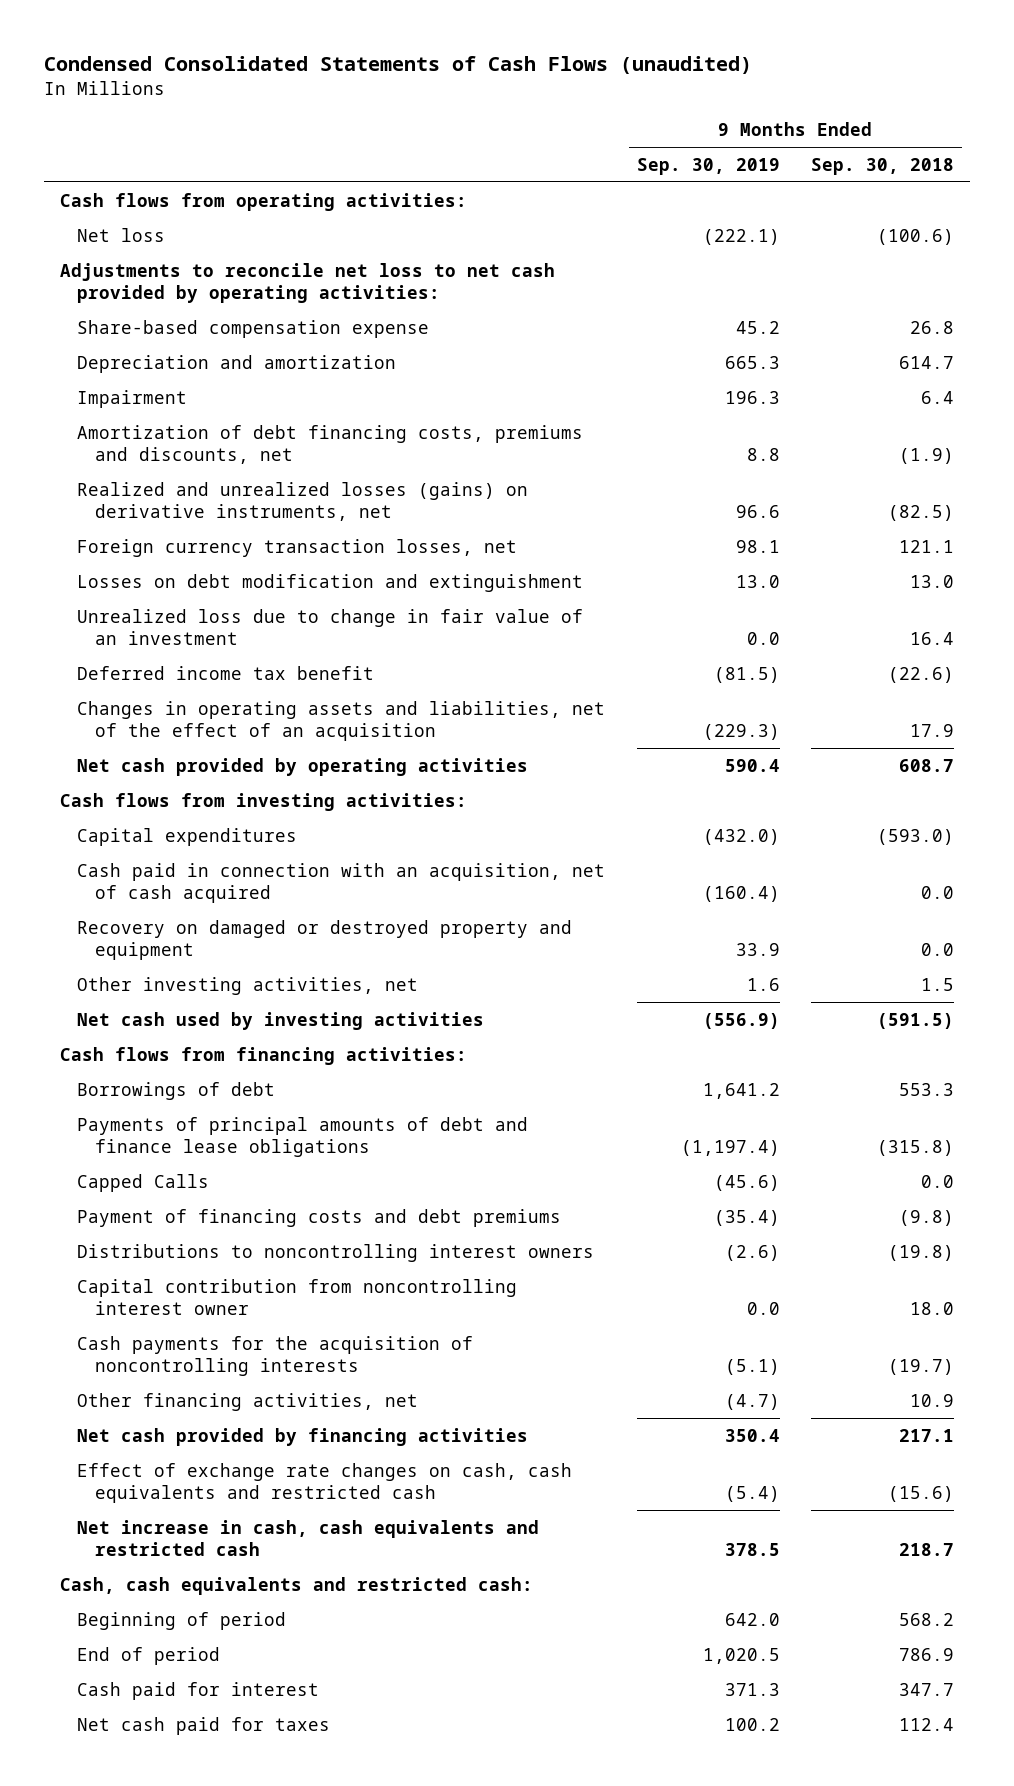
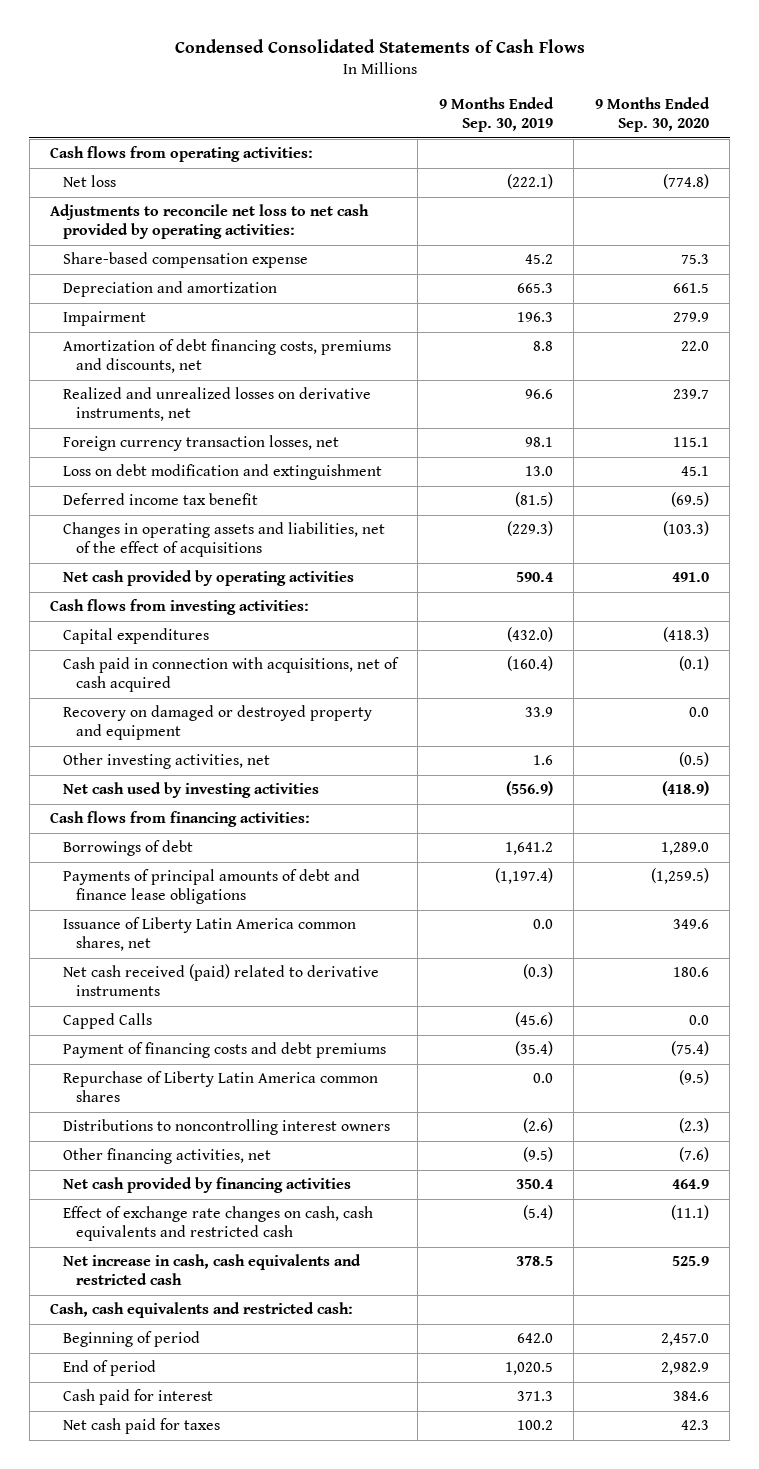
[44,56,753,75] Condensed Consolidated Statements of Cash Flows (unaudited) -> [174,39,585,54] Condensed Consolidated Statements of Cash Flows
[811,157,955,175] Sep. 30, 2018 -> none
none -> [594,97,710,133] 9 Months Ended Sep. 30, 2020
[77,481,529,522] Realized and unrealized losses (gains) on derivative instruments, net -> [62,387,371,422] Realized and unrealized losses on derivative instruments, net
[77,608,584,646] Unrealized loss due to change in fair value of an investment -> none
[77,573,584,592] Losses on debt modification and extinguishment -> [62,464,382,481] Loss on debt modification and extinguishment
[77,700,606,742] Changes in operating assets and liabilities, net of the effect of an acquisition -> [62,522,385,558] Changes in operating assets and liabilities, net of the effect of acquisitions
[77,862,606,904] Cash paid in connection with an acquisition, net of cash acquired -> [62,657,399,693] Cash paid in connection with acquisitions, net of cash acquired
none -> [62,917,356,952] Issuance of Liberty Latin America common shares, net
none -> [62,964,379,997] Net cash received (paid) related to derivative instruments
none -> [62,1071,378,1103] Repurchase of Liberty Latin America common shares
[77,1278,518,1316] Capital contribution from noncontrolling interest owner -> none
[77,1335,474,1377] Cash payments for the acquisition of noncontrolling interests -> none
[724,1393,780,1410] (4.7) -> [522,1147,553,1163] (9.5)

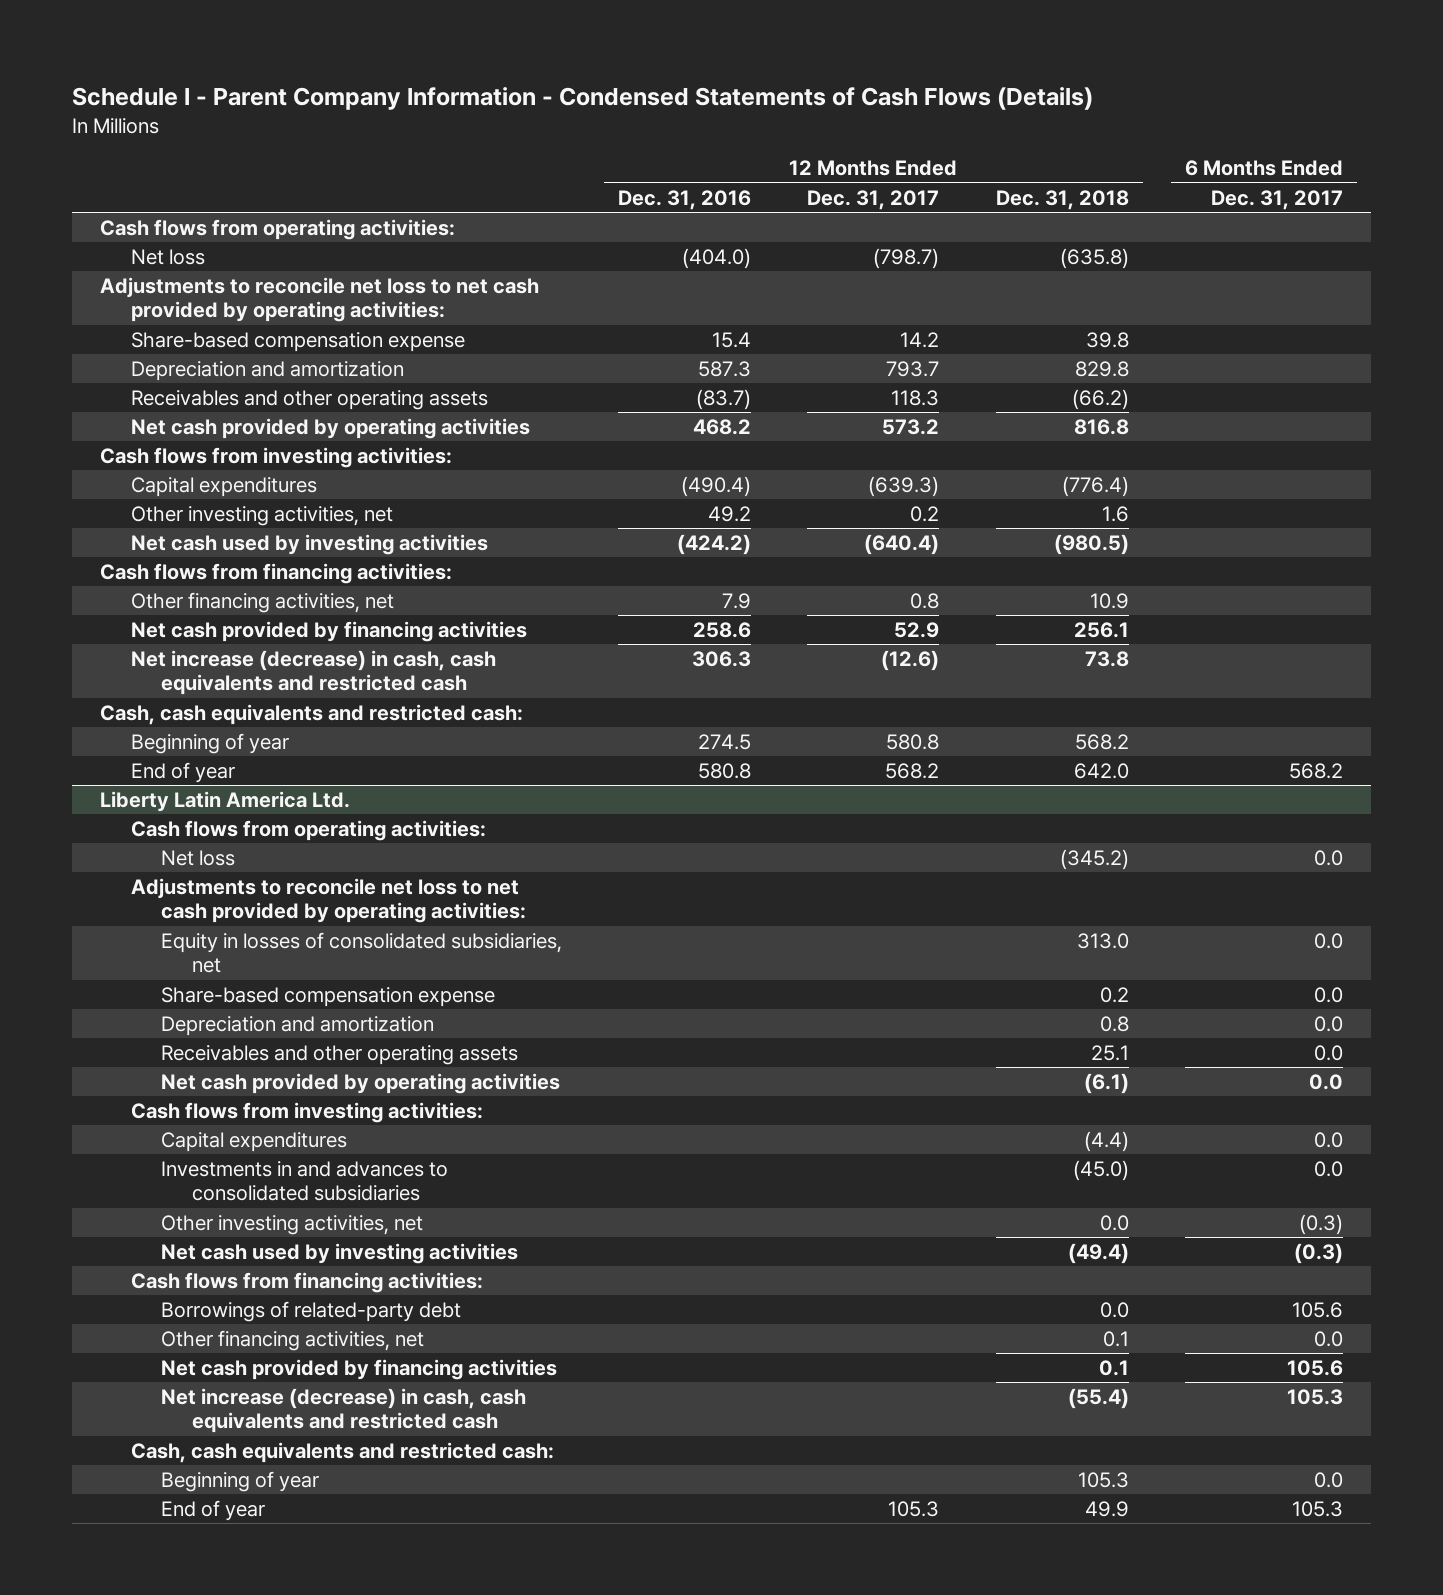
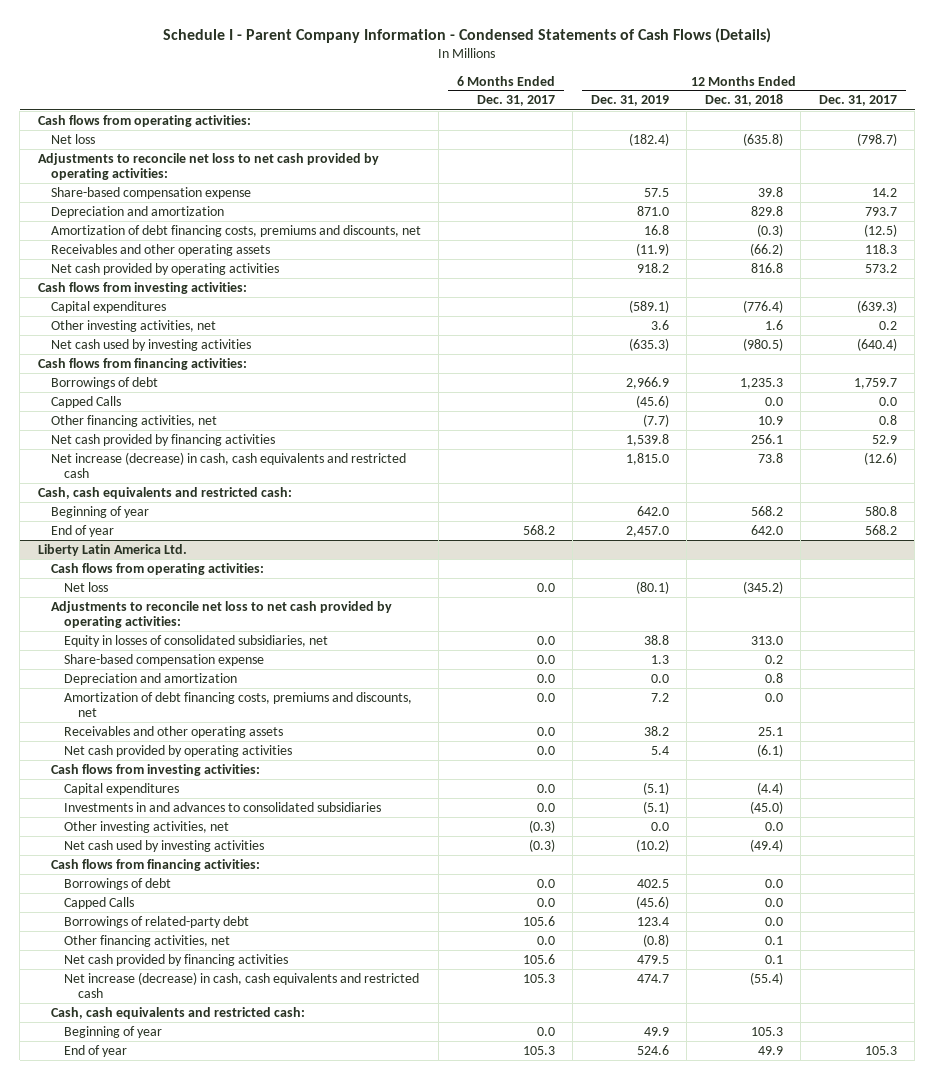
[618,189,752,210] Dec. 31, 2016 -> none
none -> [590,95,669,107] Dec. 31, 2019
none -> [50,224,421,237] Amortization of debt financing costs, premiums and discounts, net
none -> [50,376,158,389] Borrowings of debt
none -> [50,395,121,408] Capped Calls
none -> [64,691,413,718] Amortization of debt financing costs, premiums and discounts, net
none -> [64,877,172,890] Borrowings of debt
none -> [64,896,135,909] Capped Calls

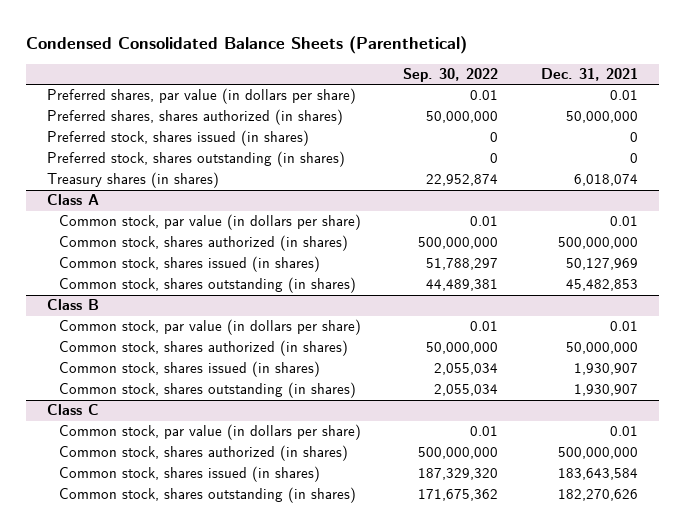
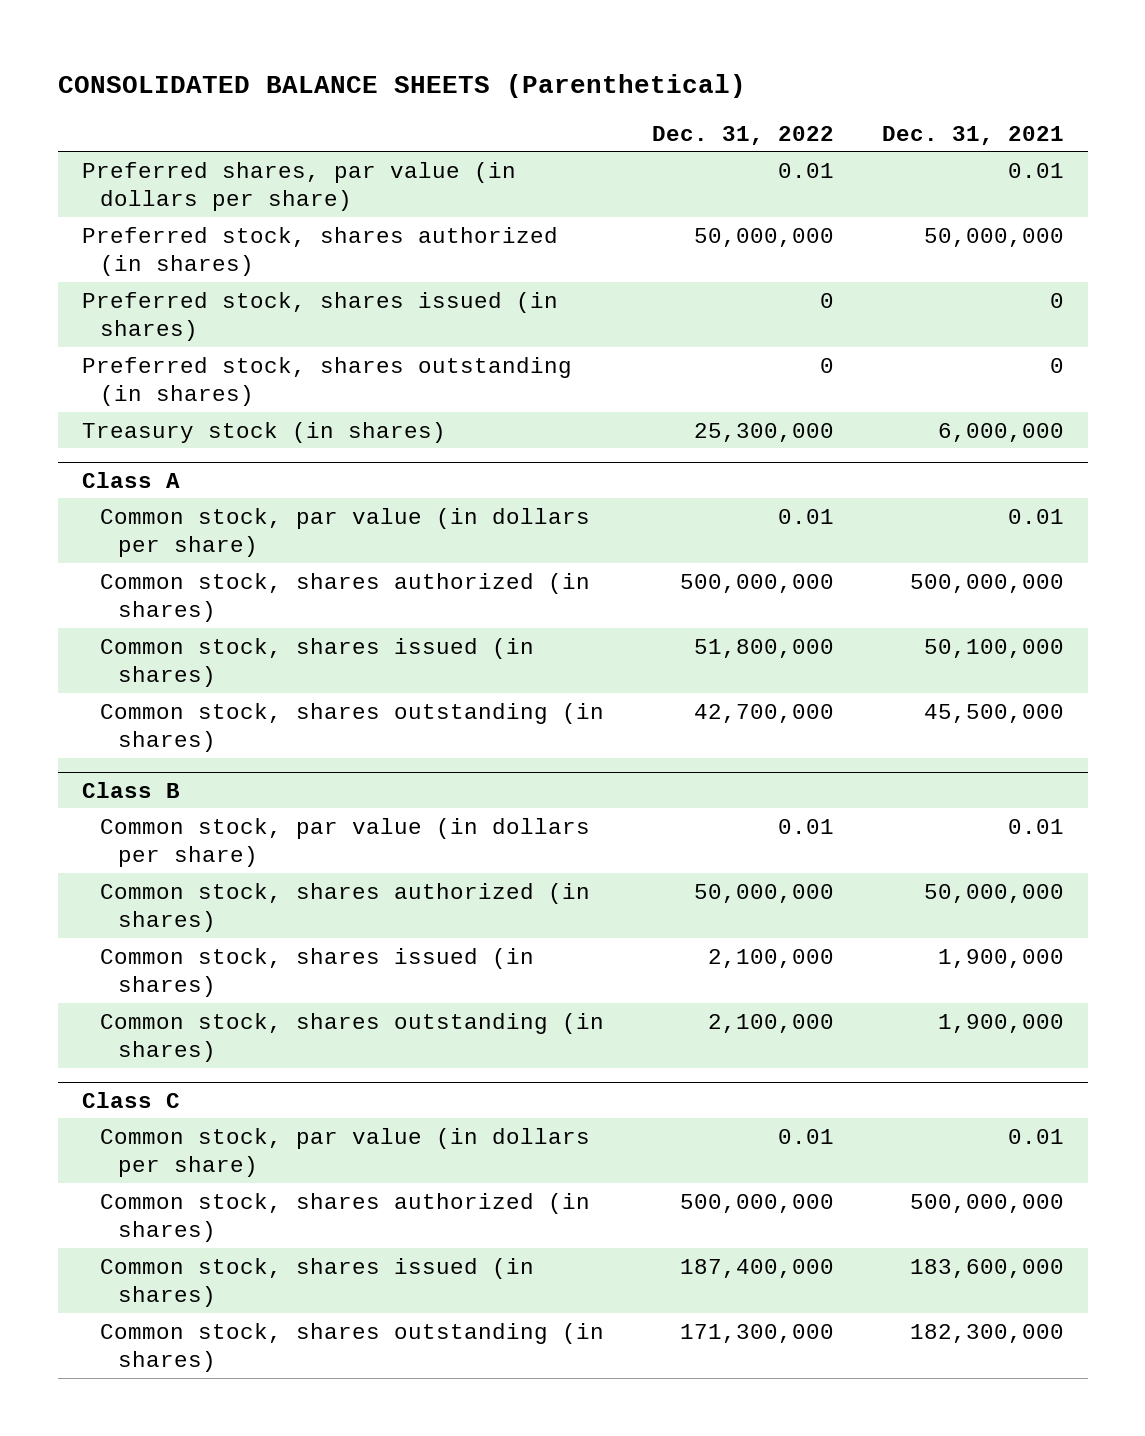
[26,35,468,54] Condensed Consolidated Balance Sheets (Parenthetical) -> [57,73,746,98] CONSOLIDATED BALANCE SHEETS (Parenthetical)
[403,68,499,83] Sep. 30, 2022 -> none
none -> [651,125,834,145] Dec. 31, 2022
[47,109,344,126] Preferred shares, shares authorized (in shares) -> [81,226,558,277] Preferred stock, shares authorized (in shares)
[47,172,220,189] Treasury shares (in shares) -> [81,421,446,443] Treasury stock (in shares)
[573,174,638,187] 6,018,074 -> [937,422,1064,442] 6,000,000
[565,258,638,271] 50,127,969 -> [923,638,1064,658] 50,100,000
[565,279,638,292] 45,482,853 -> [923,703,1064,723] 45,500,000
[573,363,638,376] 1,930,907 -> [937,948,1064,968] 1,900,000
[573,384,638,397] 1,930,907 -> [937,1013,1064,1033] 1,900,000
[557,468,638,481] 183,643,584 -> [909,1258,1064,1278] 183,600,000
[557,489,638,502] 182,270,626 -> [909,1323,1064,1343] 182,300,000

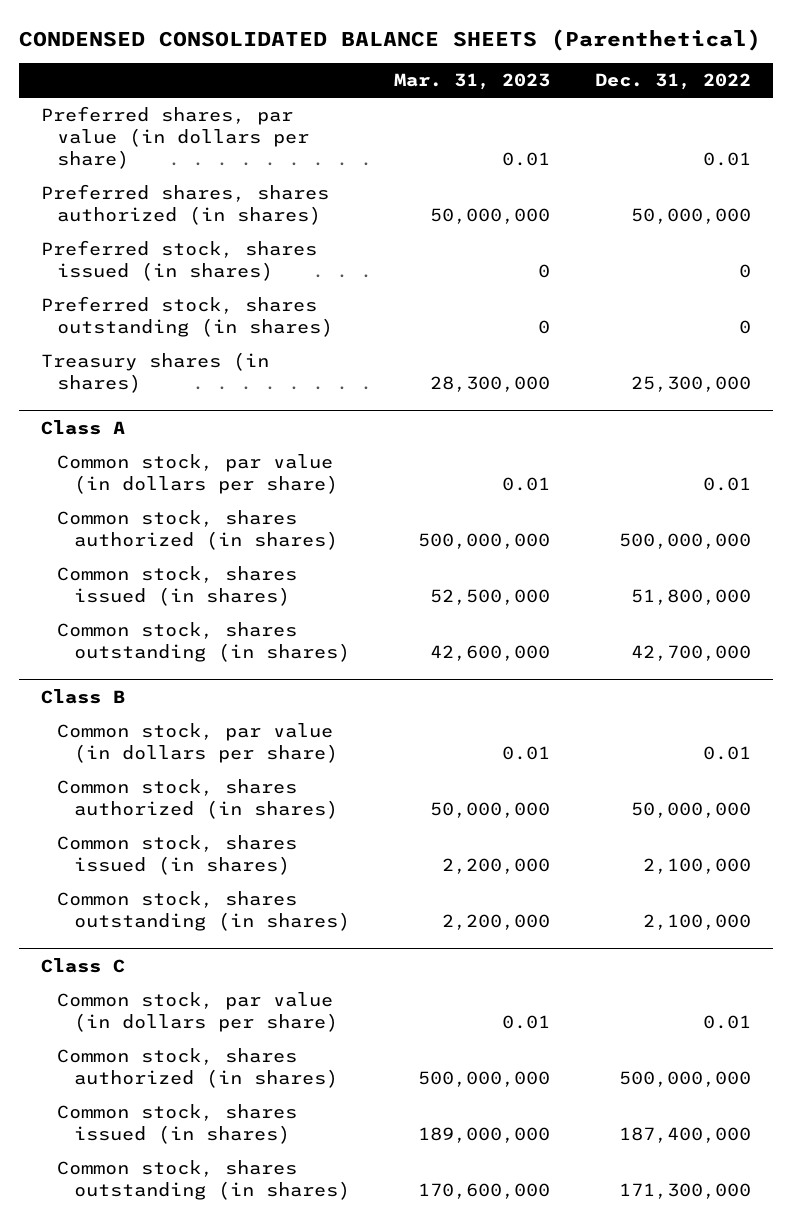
[57,73,746,98] CONSOLIDATED BALANCE SHEETS (Parenthetical) -> [18,28,761,51] CONDENSED CONSOLIDATED BALANCE SHEETS (Parenthetical)
[881,125,1064,145] Dec. 31, 2021 -> none
none -> [394,73,551,91] Mar. 31, 2023
[81,226,558,277] Preferred stock, shares authorized (in shares) -> [40,184,329,226] Preferred shares, shares authorized (in shares)
[81,421,446,443] Treasury stock (in shares) -> [40,352,269,394] Treasury shares (in shares)

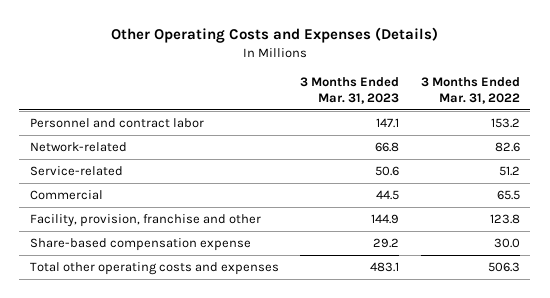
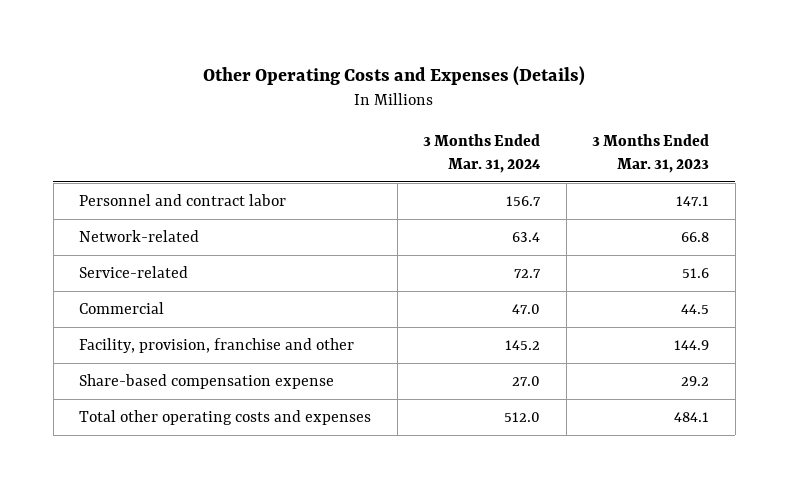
[420,76,520,104] 3 Months Ended Mar. 31, 2022 -> none
none -> [423,133,542,173] 3 Months Ended Mar. 31, 2024
[375,166,400,177] 50.6 -> [682,268,710,279] 51.6
[370,262,400,273] 483.1 -> [674,412,710,423] 484.1

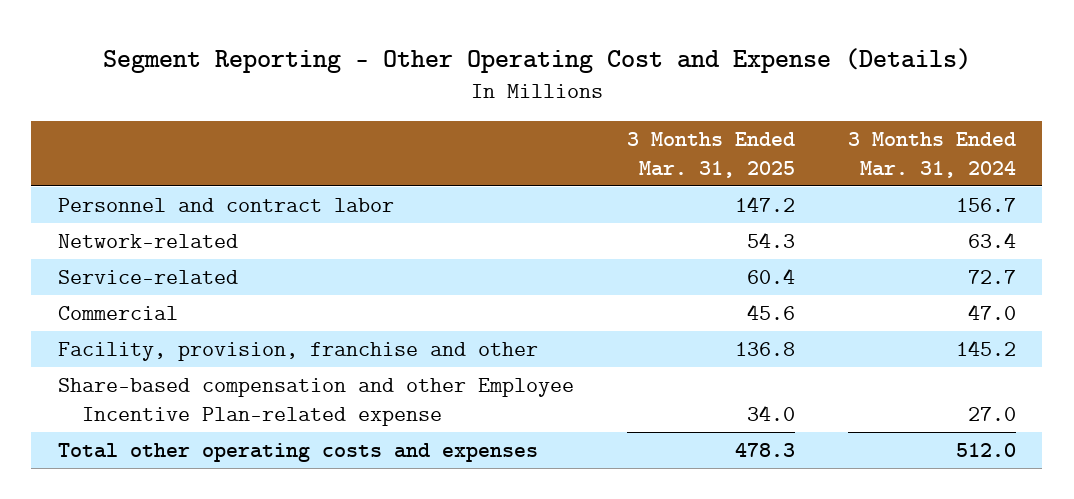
[203,65,586,86] Other Operating Costs and Expenses (Details) -> [102,47,971,73] Segment Reporting - Other Operating Cost and Expense (Details)
[592,133,710,173] 3 Months Ended Mar. 31, 2023 -> none
none -> [626,131,795,178] 3 Months Ended Mar. 31, 2025
[79,374,335,390] Share-based compensation expense -> [57,377,574,427] Share-based compensation and other Employee Incentive Plan-related expense

